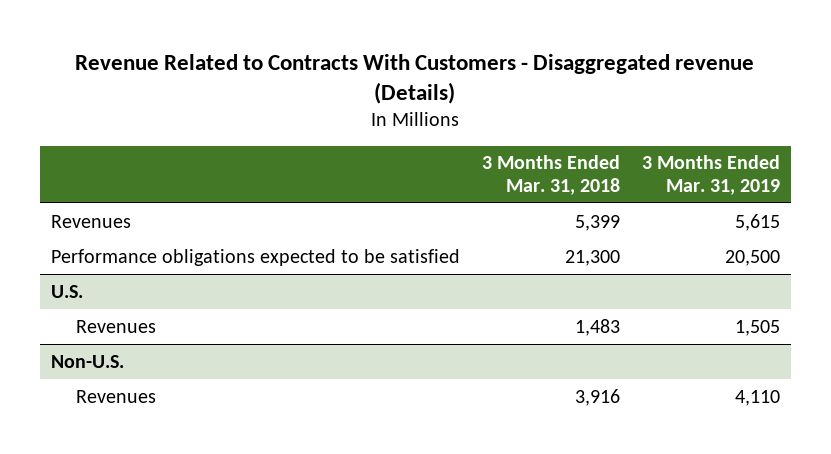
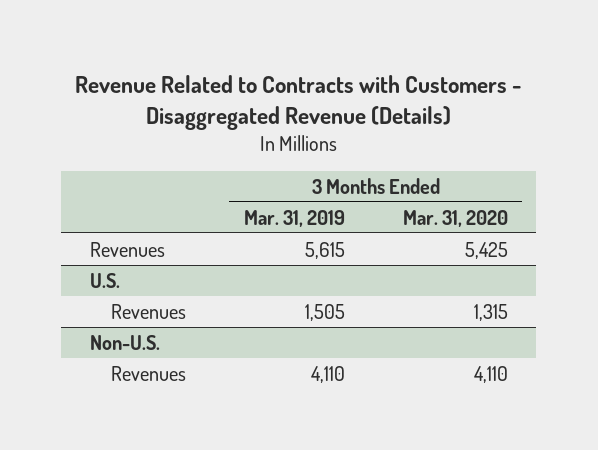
[75,53,755,104] Revenue Related to Contracts With Customers - Disaggregated revenue (Details) -> [74,74,522,130] Revenue Related to Contracts with Customers - Disaggregated Revenue (Details)
[481,155,620,195] 3 Months Ended Mar. 31, 2018 -> none
none -> [402,209,508,227] Mar. 31, 2020
[50,248,460,266] Performance obligations expected to be satisfied -> none

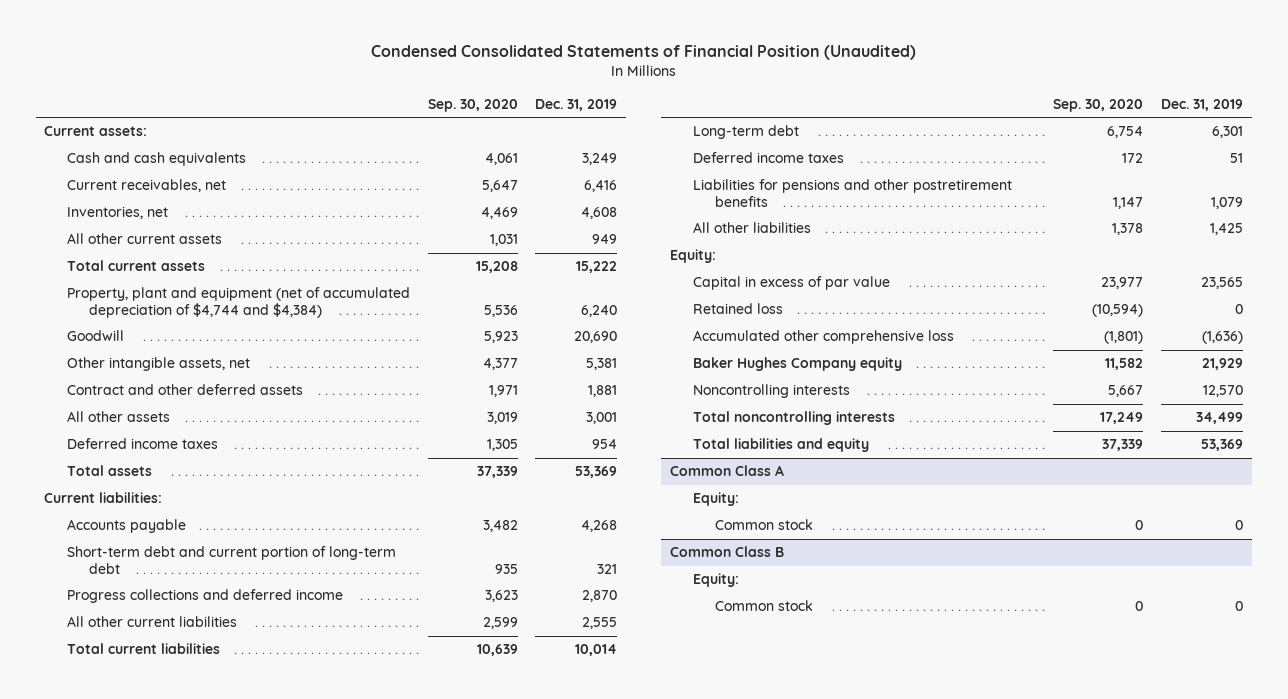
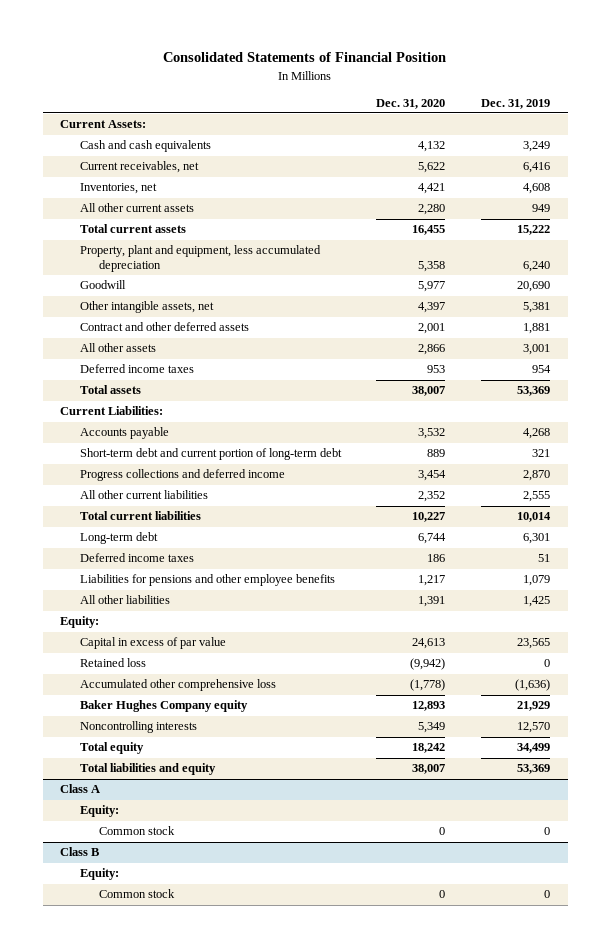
[370,45,916,61] Condensed Consolidated Statements of Financial Position (Unaudited) -> [163,52,447,63] Consolidated Statements of Financial Position
[427,98,518,112] Sep. 30, 2020 -> none
none -> [376,98,446,109] Dec. 31, 2020
[44,126,148,137] Current assets: -> [60,120,147,129] Current Assets:
[66,287,410,318] Property, plant and equipment (net of accumulated depreciation of $4,744 and $4,384) -> [79,245,321,273] Property, plant and equipment, less accumulated depreciation
[44,492,163,504] Current liabilities: -> [60,406,164,416] Current Liabilities:
[692,179,1012,207] Liabilities for pensions and other postretirement benefits -> [79,574,335,587] Liabilities for pensions and other employee benefits
[692,411,895,426] Total noncontrolling interests -> [79,742,144,755] Total equity
[670,465,785,477] Common Class A -> [60,784,101,794] Class A
[670,546,785,558] Common Class B -> [60,847,100,857] Class B

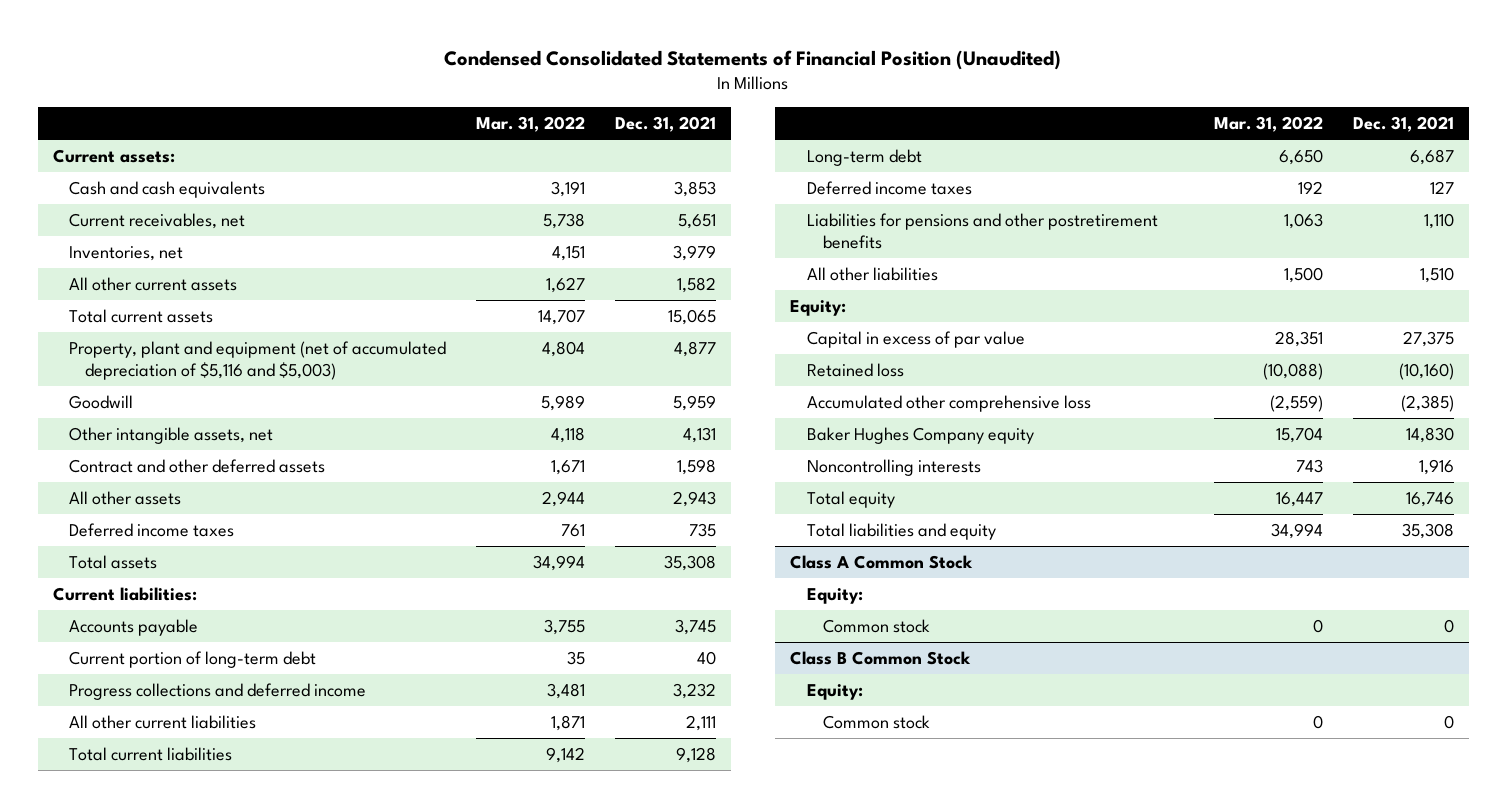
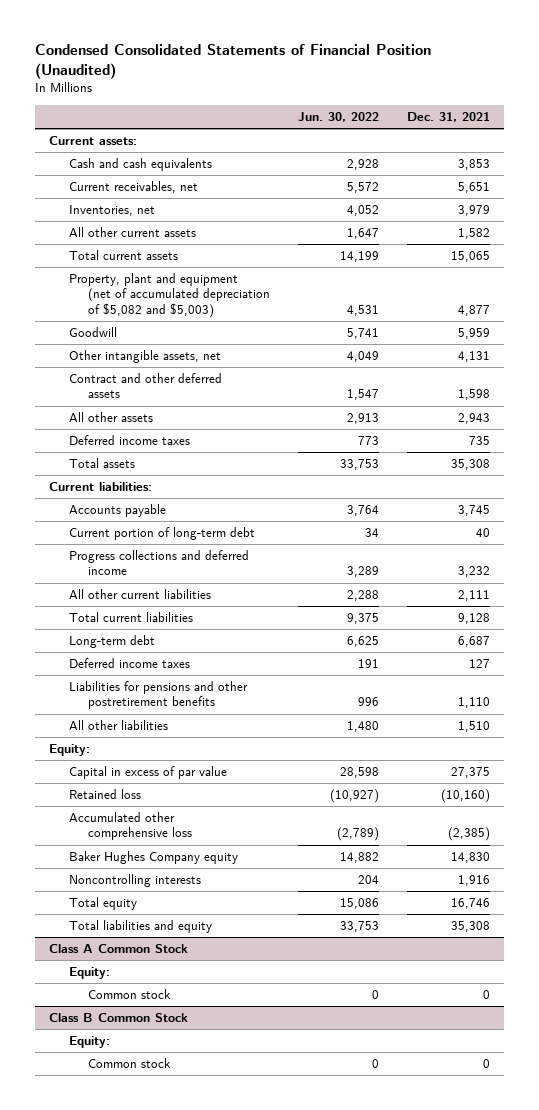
[475,115,585,132] Mar. 31, 2022 -> none
none -> [298,112,380,123] Jun. 30, 2022
[69,341,447,380] Property, plant and equipment (net of accumulated depreciation of $5,116 and $5,003) -> [68,273,271,318] Property, plant and equipment (net of accumulated depreciation of $5,082 and $5,003)

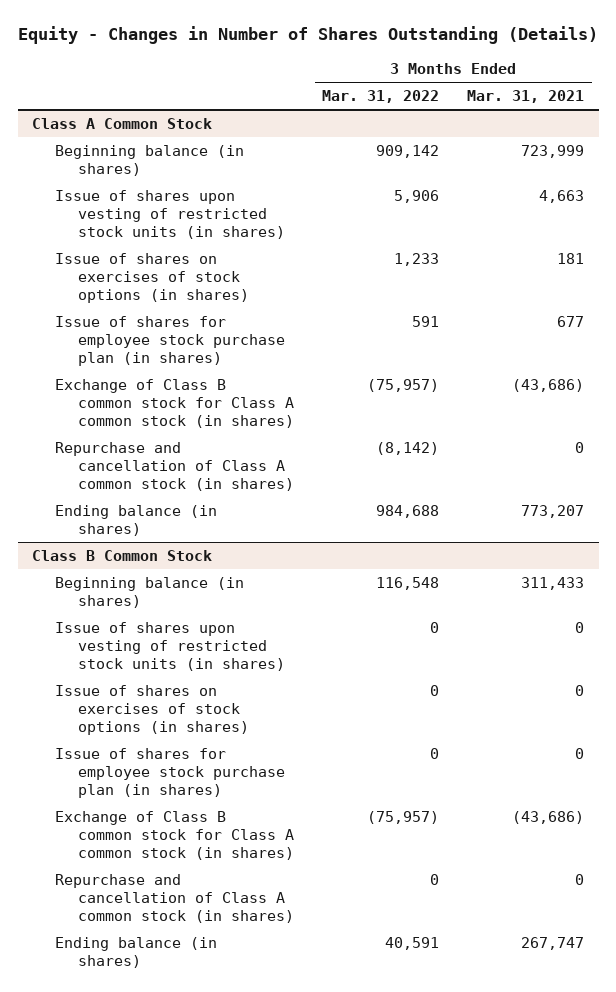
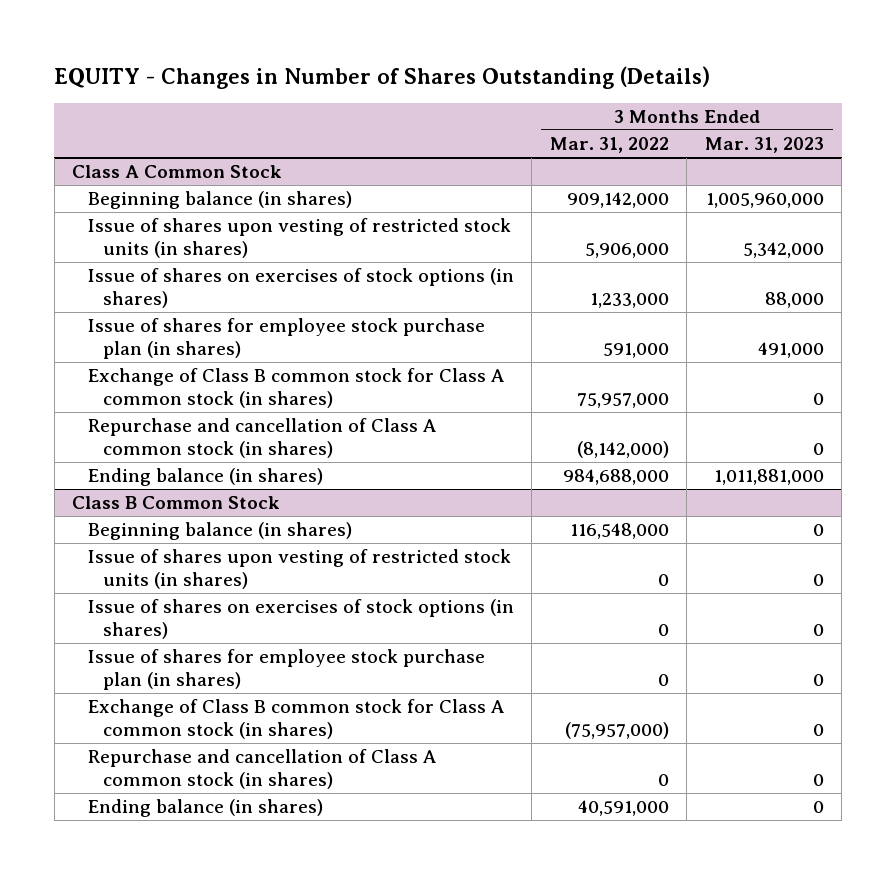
[17,26,598,45] Equity - Changes in Number of Shares Outstanding (Details) -> [54,65,711,89] EQUITY - Changes in Number of Shares Outstanding (Details)
[467,90,585,104] Mar. 31, 2021 -> none
none -> [704,137,824,154] Mar. 31, 2023
[376,144,440,158] 909,142 -> [566,192,669,209] 909,142,000
[394,189,440,203] 5,906 -> [584,242,669,258] 5,906,000
[394,252,440,266] 1,233 -> [589,292,669,308] 1,233,000
[412,315,440,327] 591 -> [602,342,669,358] 591,000
[367,378,440,392] (75,957) -> [576,392,669,408] 75,957,000
[376,441,440,455] (8,142) -> [576,440,669,458] (8,142,000)
[376,504,440,518] 984,688 -> [562,469,669,486] 984,688,000
[376,576,440,590] 116,548 -> [569,523,669,540] 116,548,000
[367,810,440,824] (75,957) -> [564,721,669,739] (75,957,000)
[385,936,440,950] 40,591 -> [577,800,669,817] 40,591,000

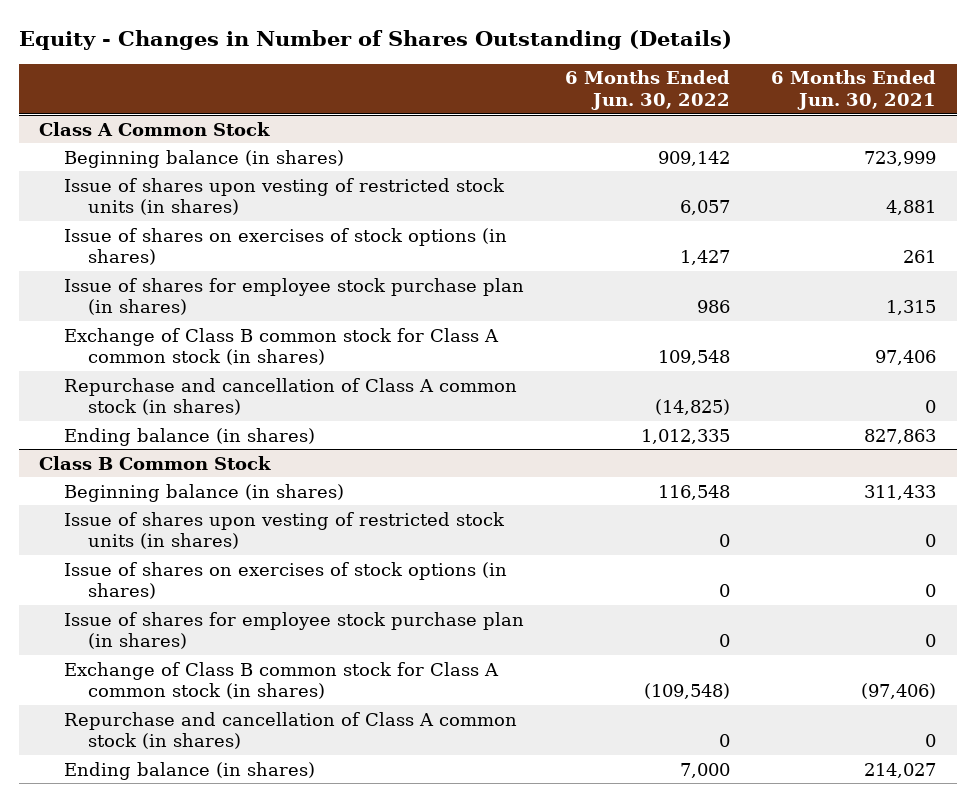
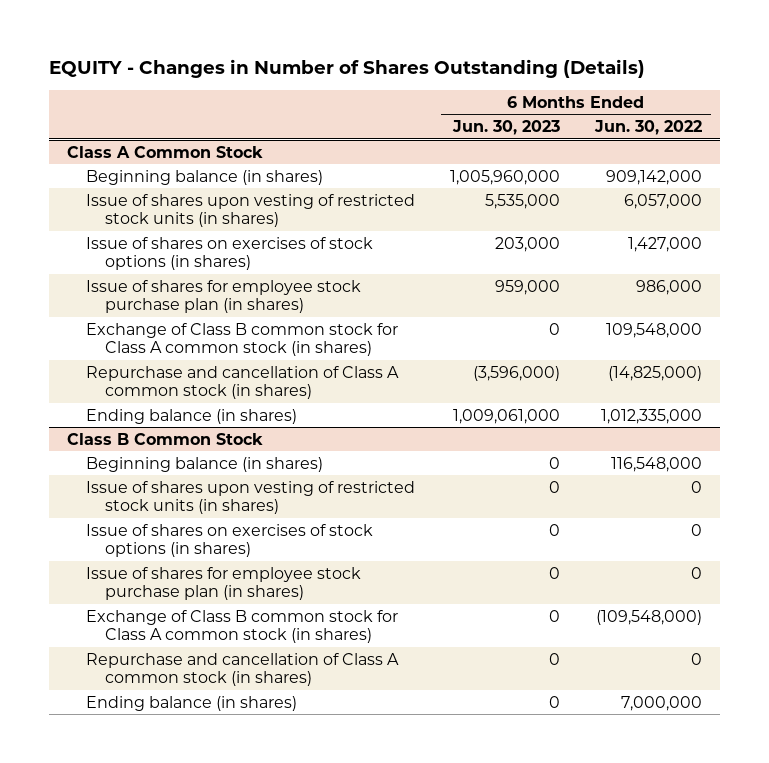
[18,29,732,50] Equity - Changes in Number of Shares Outstanding (Details) -> [49,58,646,78] EQUITY - Changes in Number of Shares Outstanding (Details)
[771,70,937,110] 6 Months Ended Jun. 30, 2021 -> none
none -> [451,119,560,135] Jun. 30, 2023
[658,150,731,166] 909,142 -> [606,169,703,185] 909,142,000
[680,200,731,216] 6,057 -> [624,193,703,209] 6,057,000
[680,250,731,266] 1,427 -> [628,236,703,252] 1,427,000
[697,300,731,314] 986 -> [636,279,703,295] 986,000
[658,350,731,366] 109,548 -> [606,322,703,338] 109,548,000
[655,399,731,416] (14,825) -> [608,365,703,381] (14,825,000)
[641,428,731,444] 1,012,335 -> [601,408,703,424] 1,012,335,000
[658,484,731,500] 116,548 -> [611,456,703,472] 116,548,000
[644,683,731,700] (109,548) -> [596,609,703,625] (109,548,000)
[680,762,731,778] 7,000 -> [621,695,703,711] 7,000,000

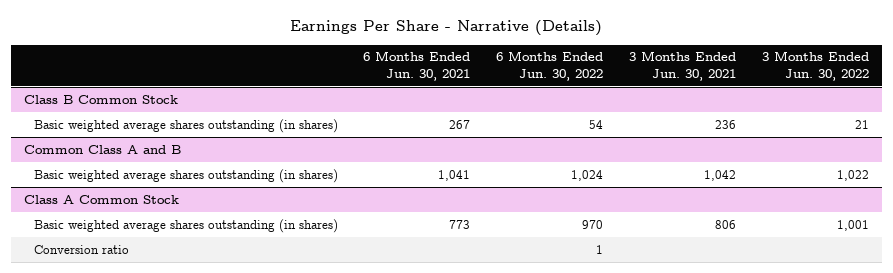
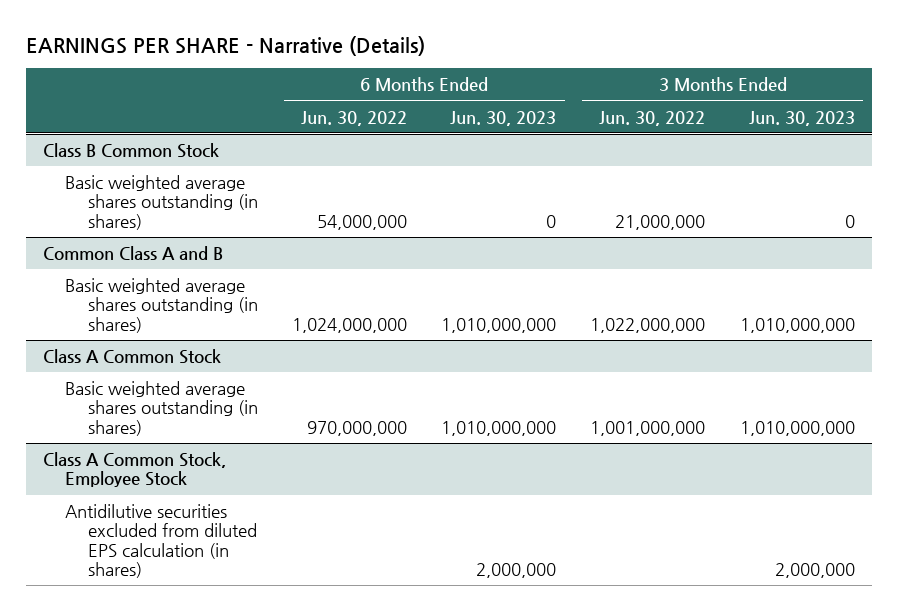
[290,20,603,37] Earnings Per Share - Narrative (Details) -> [25,35,425,56] EARNINGS PER SHARE - Narrative (Details)
[363,51,471,81] 6 Months Ended Jun. 30, 2021 -> none
[629,51,737,81] 3 Months Ended Jun. 30, 2021 -> none
none -> [450,110,557,126] Jun. 30, 2023
none -> [748,110,855,126] Jun. 30, 2023
[589,119,604,129] 54 -> [317,214,408,230] 54,000,000
[854,119,869,129] 21 -> [615,214,706,230] 21,000,000
[571,169,604,181] 1,024 -> [292,317,408,333] 1,024,000,000
[836,169,869,181] 1,022 -> [590,317,706,333] 1,022,000,000
[33,244,129,254] Conversion ratio -> none
[582,219,604,229] 970 -> [307,420,408,436] 970,000,000
[836,219,869,231] 1,001 -> [590,420,706,436] 1,001,000,000
none -> [42,451,226,488] Class A Common Stock, Employee Stock
none -> [65,503,258,578] Antidilutive securities excluded from diluted EPS calculation (in shares)

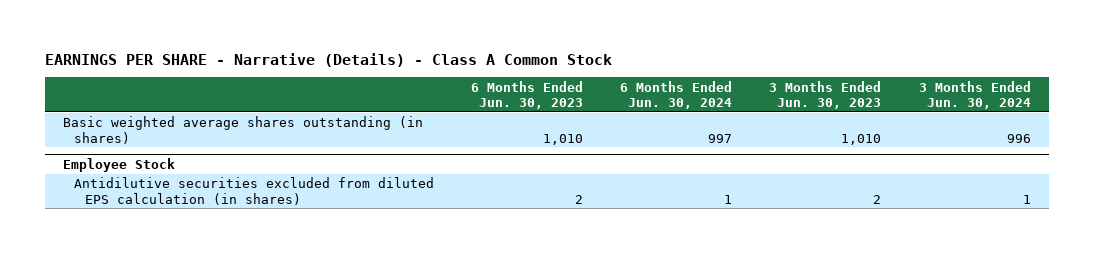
[25,35,425,56] EARNINGS PER SHARE - Narrative (Details) -> [44,52,612,67] EARNINGS PER SHARE - Narrative (Details) - Class A Common Stock
[301,110,408,126] Jun. 30, 2022 -> none
[599,110,706,126] Jun. 30, 2022 -> none
none -> [620,80,733,109] 6 Months Ended Jun. 30, 2024
none -> [918,80,1031,109] 3 Months Ended Jun. 30, 2024
[42,142,219,158] Class B Common Stock -> none
[42,245,223,260] Common Class A and B -> none
[65,277,259,333] Basic weighted average shares outstanding (in shares) -> none
[65,380,259,436] Basic weighted average shares outstanding (in shares) -> none
[42,451,226,488] Class A Common Stock, Employee Stock -> none
[546,214,557,228] 0 -> [543,133,584,145] 1,010
[844,214,855,228] 0 -> [841,133,882,145] 1,010
[42,348,221,364] Class A Common Stock -> [63,157,176,172] Employee Stock
[476,562,557,578] 2,000,000 -> [575,194,584,204] 2
[774,562,855,578] 2,000,000 -> [873,194,882,204] 2

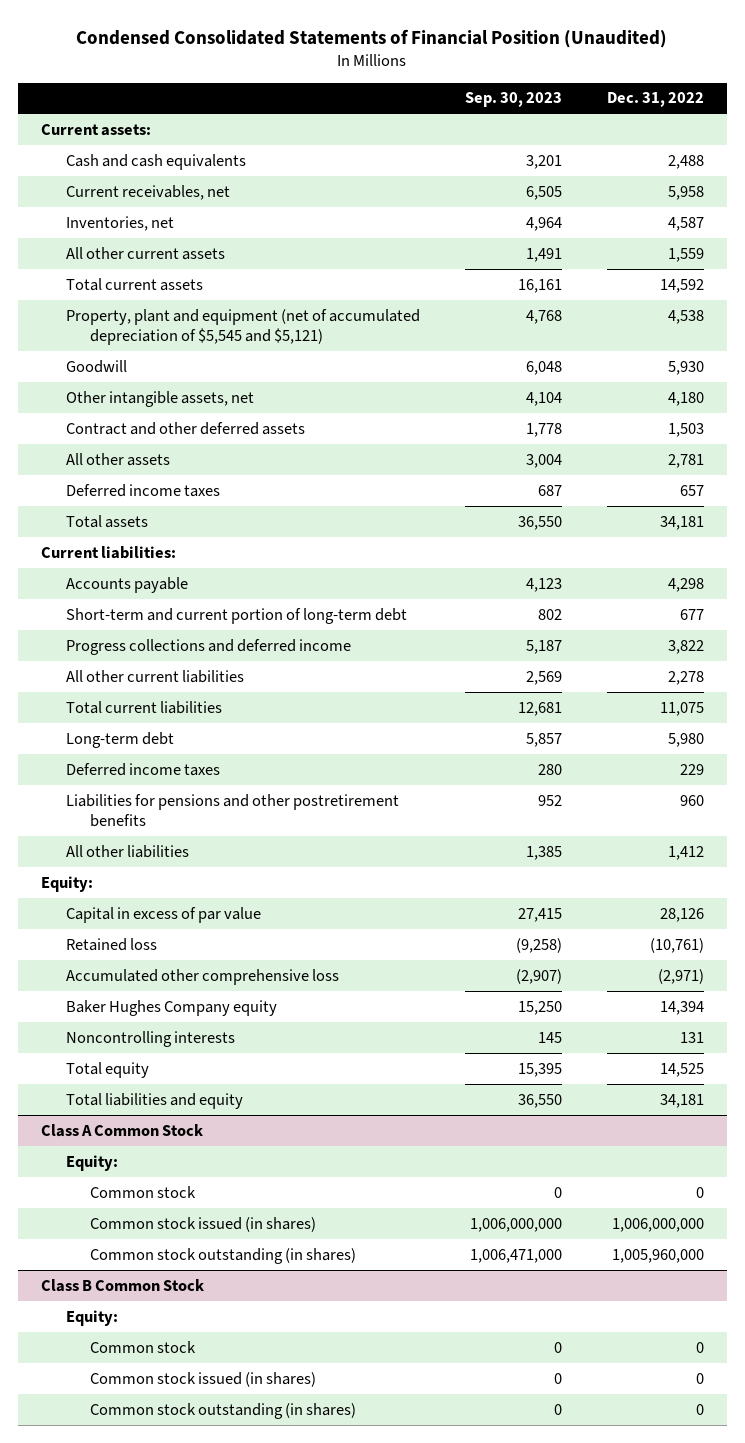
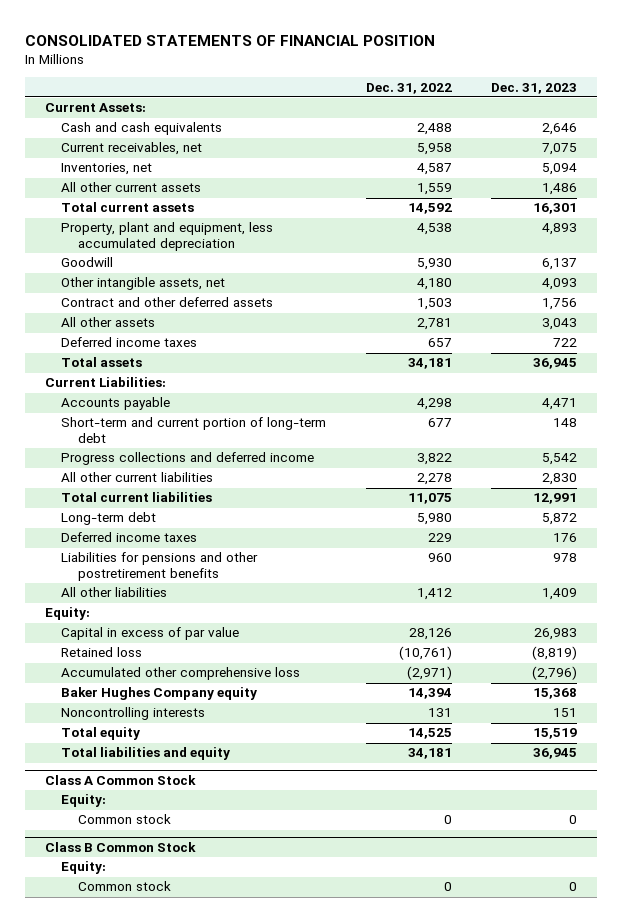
[76,28,668,48] Condensed Consolidated Statements of Financial Position (Unaudited) -> [25,34,436,46] CONSOLIDATED STATEMENTS OF FINANCIAL POSITION
[464,92,562,108] Sep. 30, 2023 -> none
none -> [491,82,578,94] Dec. 31, 2023
[40,123,151,136] Current assets: -> [44,103,146,113] Current Assets:
[65,308,420,345] Property, plant and equipment (net of accumulated depreciation of $5,545 and $5,121) -> [61,222,274,252] Property, plant and equipment, less accumulated depreciation
[40,545,176,559] Current liabilities: -> [44,377,166,388] Current Liabilities:
[90,1216,317,1232] Common stock issued (in shares) -> none
[90,1247,357,1264] Common stock outstanding (in shares) -> none
[90,1371,317,1387] Common stock issued (in shares) -> none
[90,1402,357,1419] Common stock outstanding (in shares) -> none

